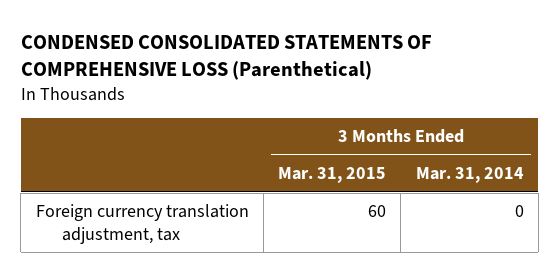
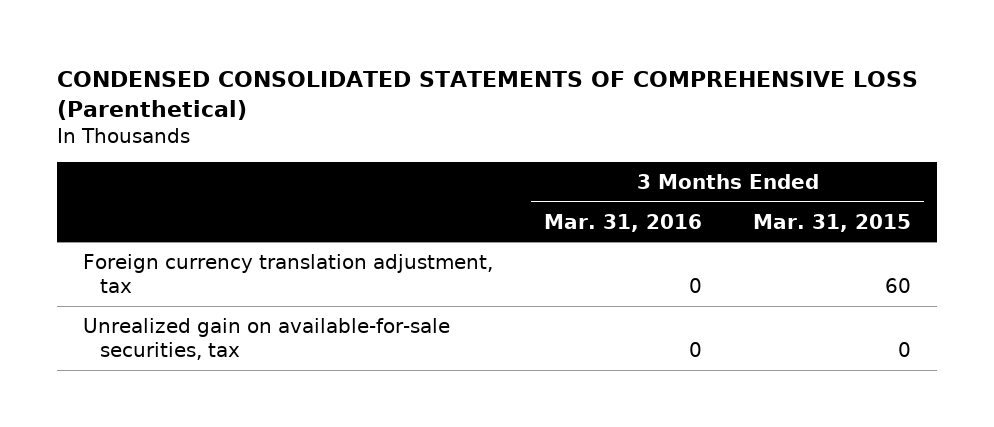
[415,167,524,184] Mar. 31, 2014 -> none
none -> [543,213,702,232] Mar. 31, 2016
none -> [82,317,450,361] Unrealized gain on available-for-sale securities, tax

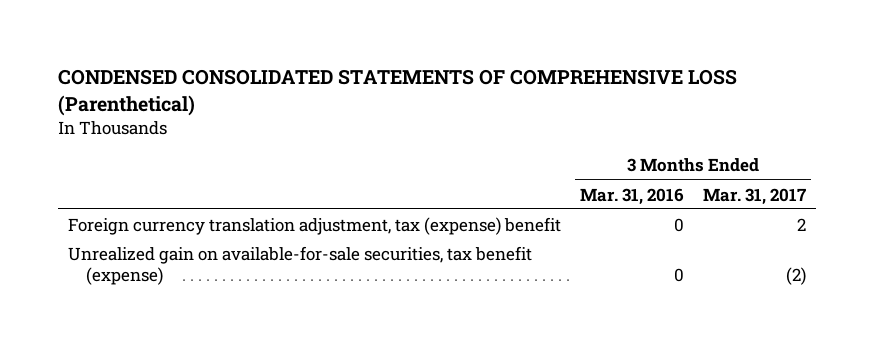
[753,213,912,232] Mar. 31, 2015 -> none
none -> [703,187,807,205] Mar. 31, 2017
[82,253,493,294] Foreign currency translation adjustment, tax -> [67,216,561,235] Foreign currency translation adjustment, tax (expense) benefit
[82,317,450,361] Unrealized gain on available-for-sale securities, tax -> [67,245,532,285] Unrealized gain on available-for-sale securities, tax benefit (expense)

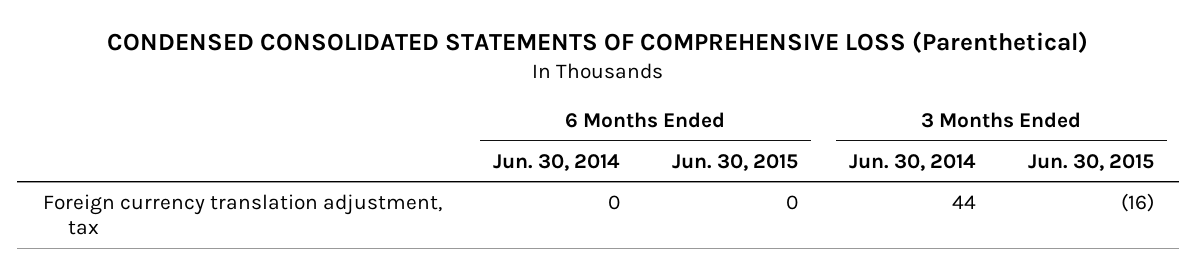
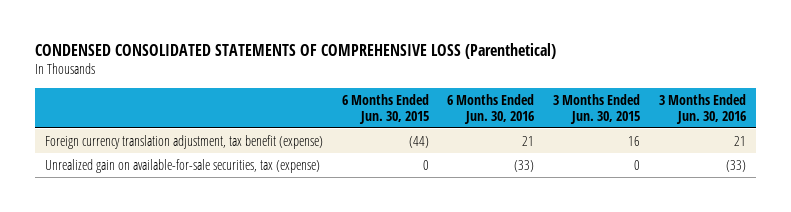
[493,153,621,171] Jun. 30, 2014 -> none
[849,153,977,171] Jun. 30, 2014 -> none
none -> [447,93,535,124] 6 Months Ended Jun. 30, 2016
none -> [659,93,747,124] 3 Months Ended Jun. 30, 2016
[42,194,442,235] Foreign currency translation adjustment, tax -> [44,134,323,149] Foreign currency translation adjustment, tax benefit (expense)
[785,195,798,211] 0 -> [408,135,429,148] (44)
[1120,193,1154,213] (16) -> [628,135,641,146] 16
none -> [44,158,320,173] Unrealized gain on available-for-sale securities, tax (expense)

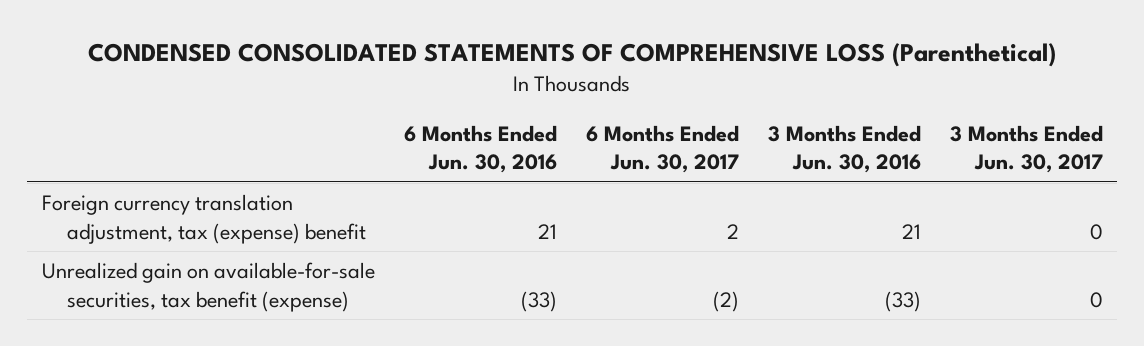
[341,93,429,124] 6 Months Ended Jun. 30, 2015 -> none
[553,93,641,124] 3 Months Ended Jun. 30, 2015 -> none
none -> [585,124,739,173] 6 Months Ended Jun. 30, 2017
none -> [949,124,1103,173] 3 Months Ended Jun. 30, 2017
[44,134,323,149] Foreign currency translation adjustment, tax benefit (expense) -> [41,194,366,244] Foreign currency translation adjustment, tax (expense) benefit
[44,158,320,173] Unrealized gain on available-for-sale securities, tax (expense) -> [41,262,375,312] Unrealized gain on available-for-sale securities, tax benefit (expense)

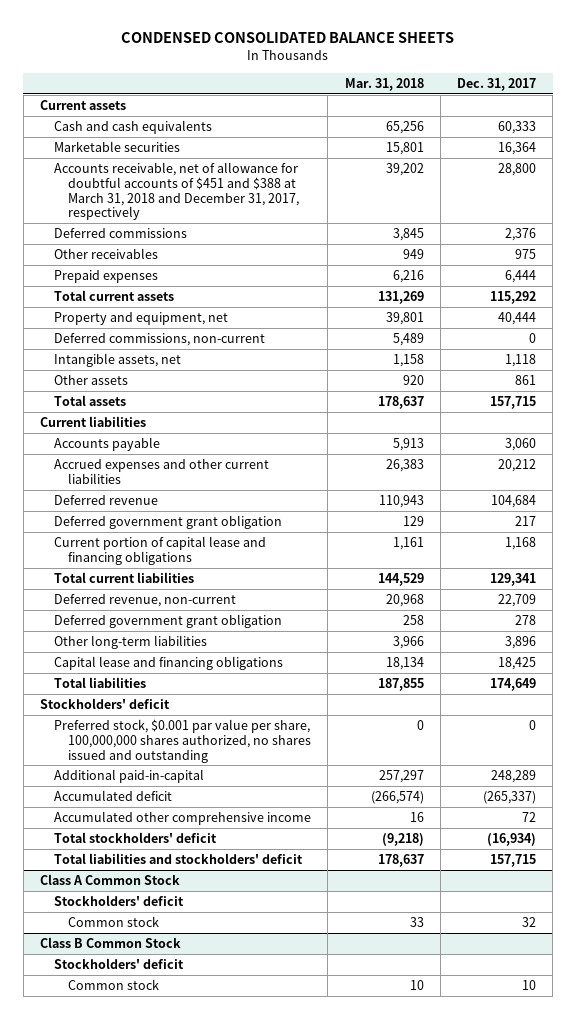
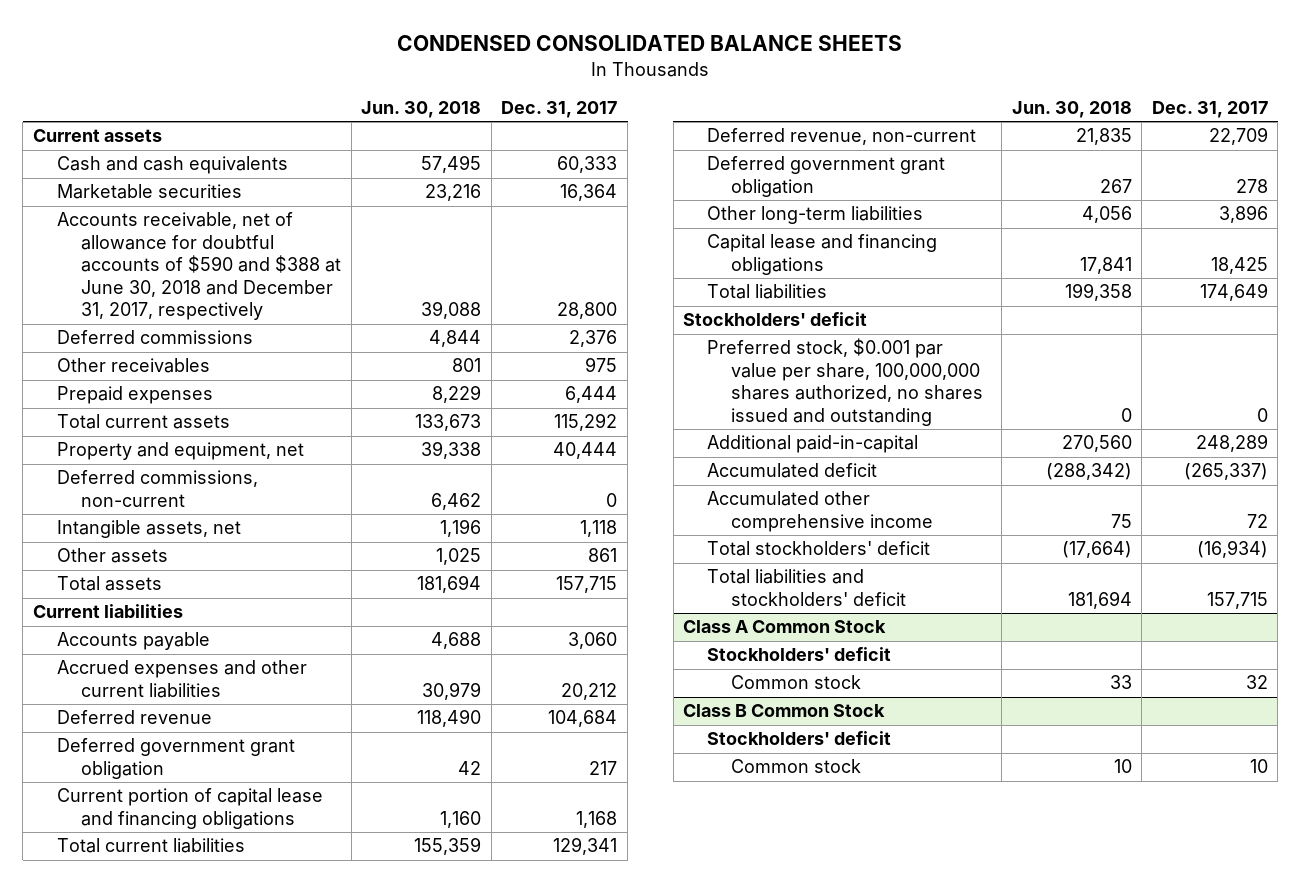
[344,78,424,92] Mar. 31, 2018 -> none
none -> [361,101,482,119] Jun. 30, 2018
[54,162,300,221] Accounts receivable, net of allowance for doubtful accounts of $451 and $388 at March 31, 2018 and December 31, 2017, respectively -> [56,212,341,321] Accounts receivable, net of allowance for doubtful accounts of $590 and $388 at June 30, 2018 and December 31, 2017, respectively

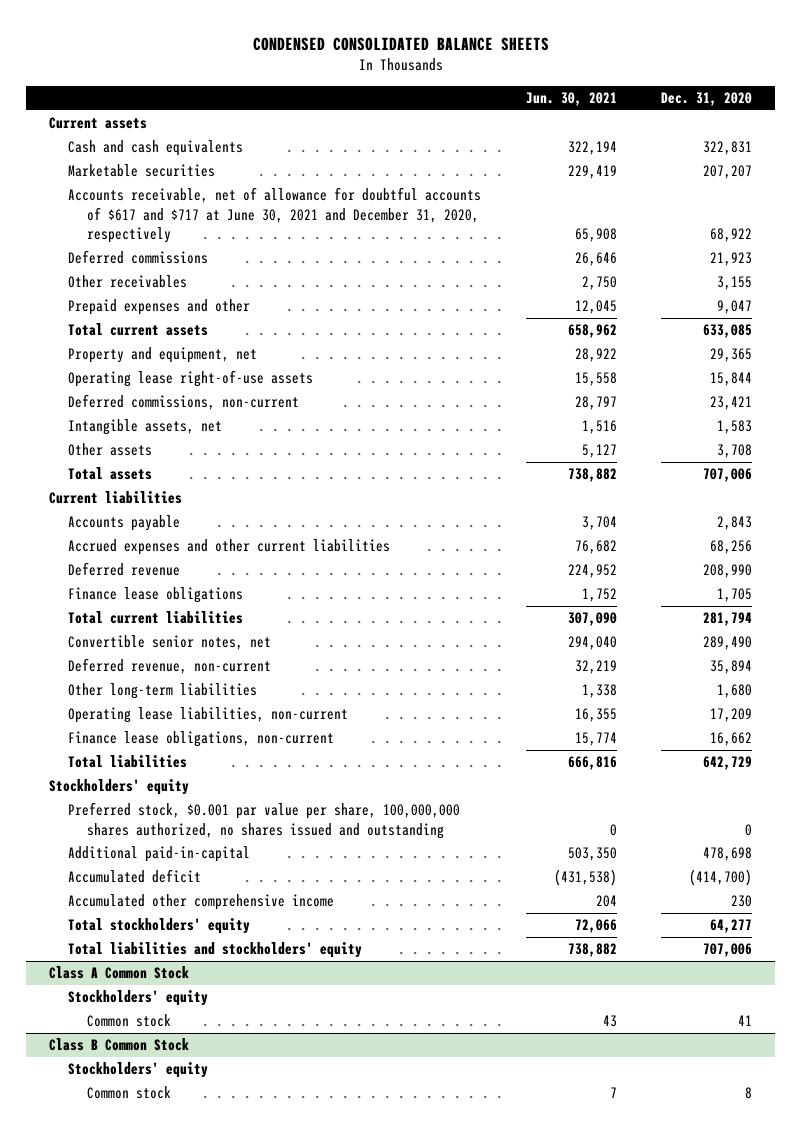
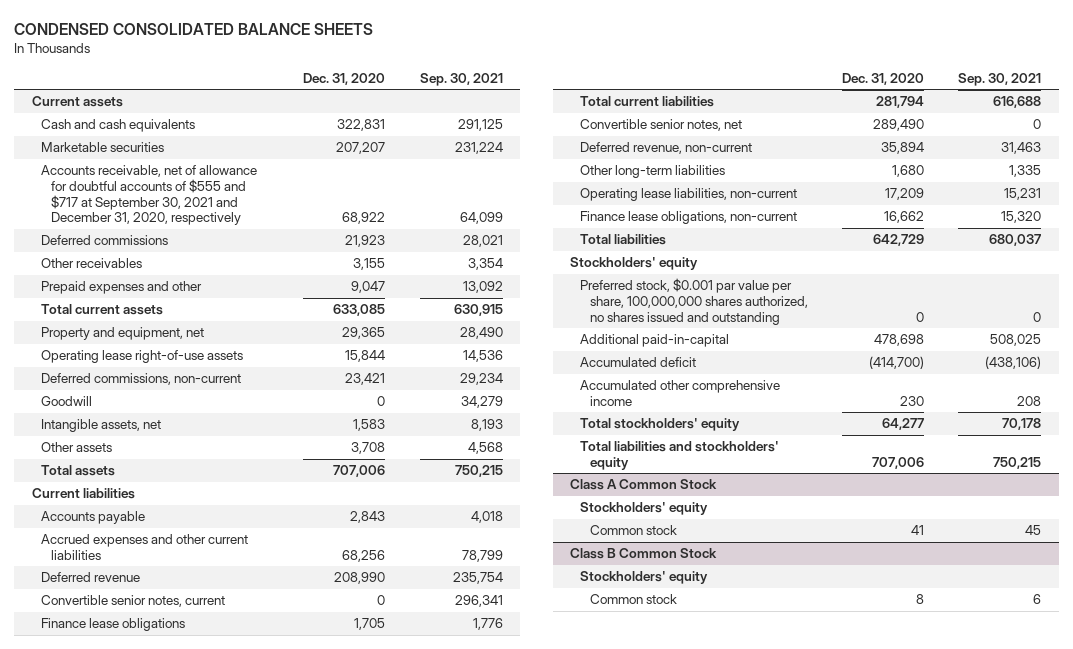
[525,91,617,106] Jun. 30, 2021 -> none
none -> [419,72,503,86] Sep. 30, 2021
[68,187,482,244] Accounts receivable, net of allowance for doubtful accounts of $617 and $717 at June 30, 2021 and December 31, 2020, respectively -> [41,165,258,226] Accounts receivable, net of allowance for doubtful accounts of $555 and $717 at September 30, 2021 and December 31, 2020, respectively
none -> [41,396,93,407] Goodwill
none -> [41,595,226,608] Convertible senior notes, current

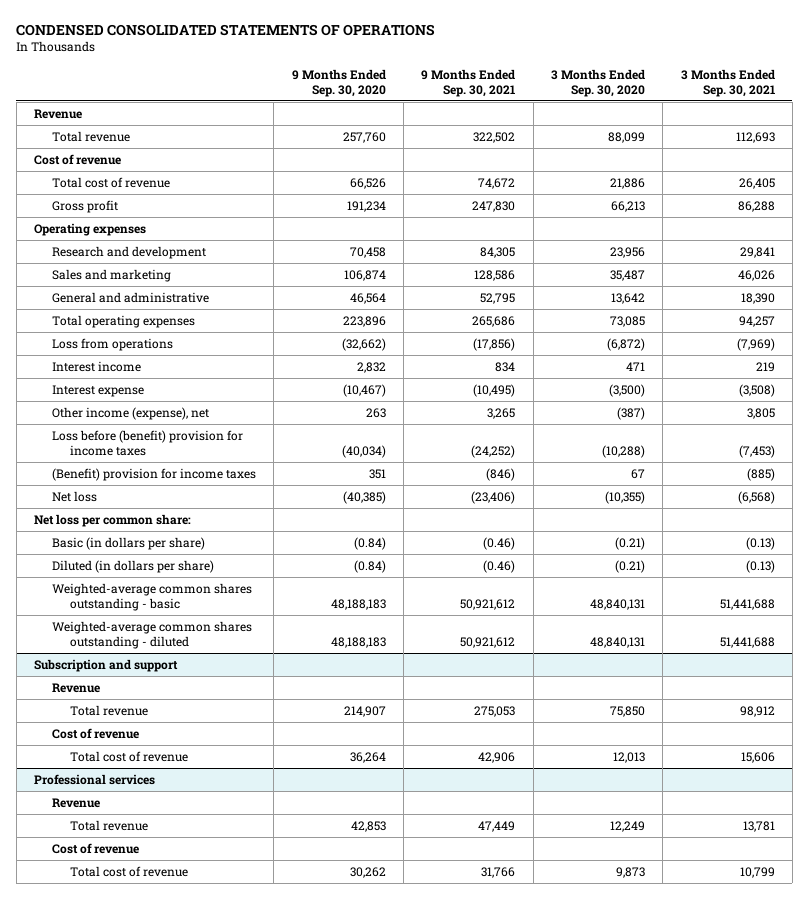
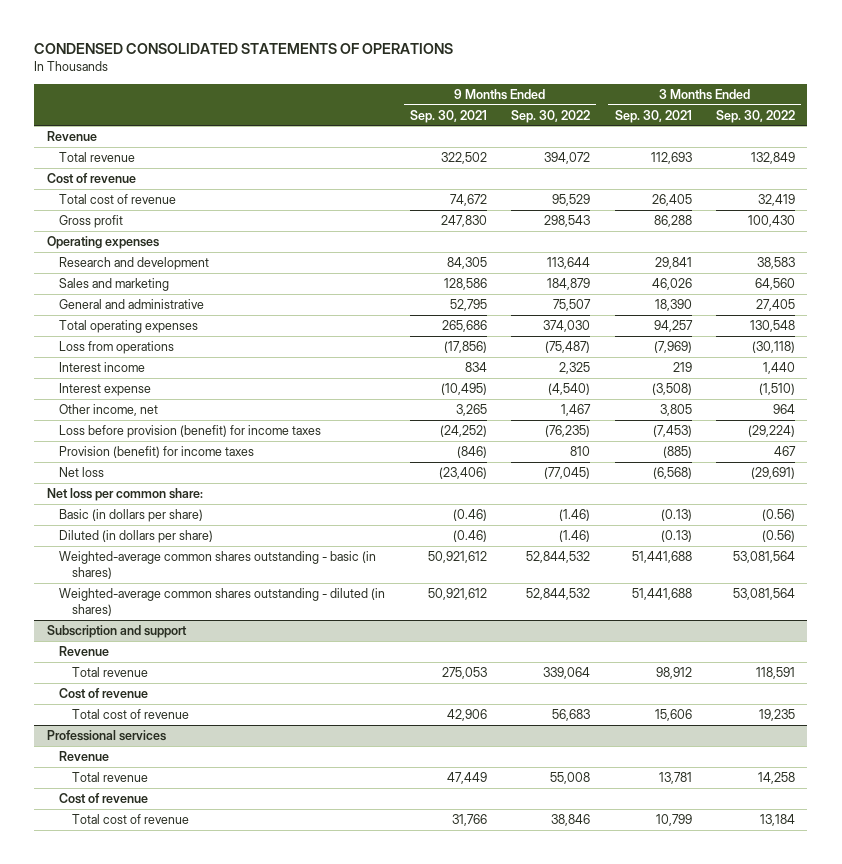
[291,68,386,97] 9 Months Ended Sep. 30, 2020 -> none
[550,68,645,97] 3 Months Ended Sep. 30, 2020 -> none
none -> [511,109,591,123] Sep. 30, 2022
none -> [716,109,796,123] Sep. 30, 2022
[52,406,210,420] Other income (expense), net -> [59,404,159,417] Other income, net
[52,429,244,456] Loss before (benefit) provision for income taxes -> [59,425,322,439] Loss before provision (benefit) for income taxes
[52,467,257,481] (Benefit) provision for income taxes -> [59,446,255,459] Provision (benefit) for income taxes
[52,582,253,611] Weighted-average common shares outstanding - basic -> [59,551,377,580] Weighted-average common shares outstanding - basic (in shares)
[52,620,253,649] Weighted-average common shares outstanding - diluted -> [59,588,386,617] Weighted-average common shares outstanding - diluted (in shares)

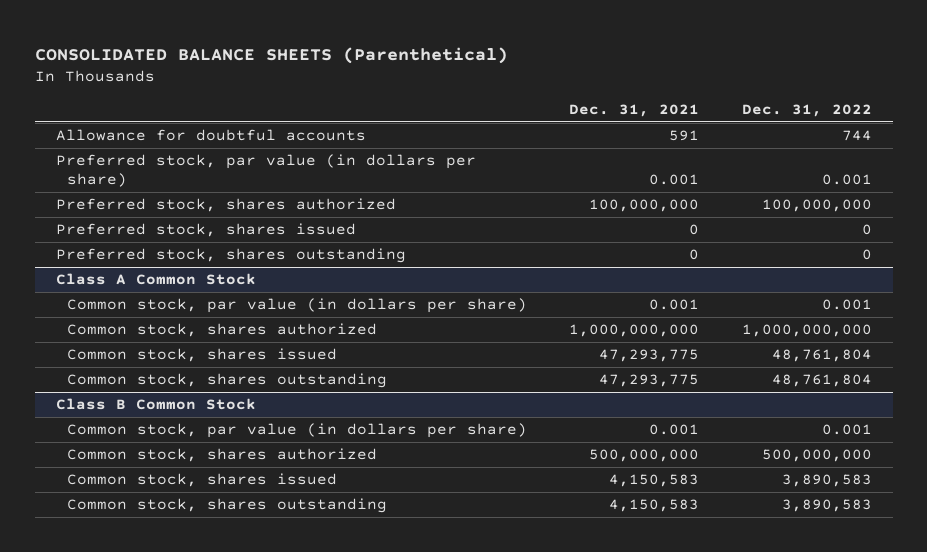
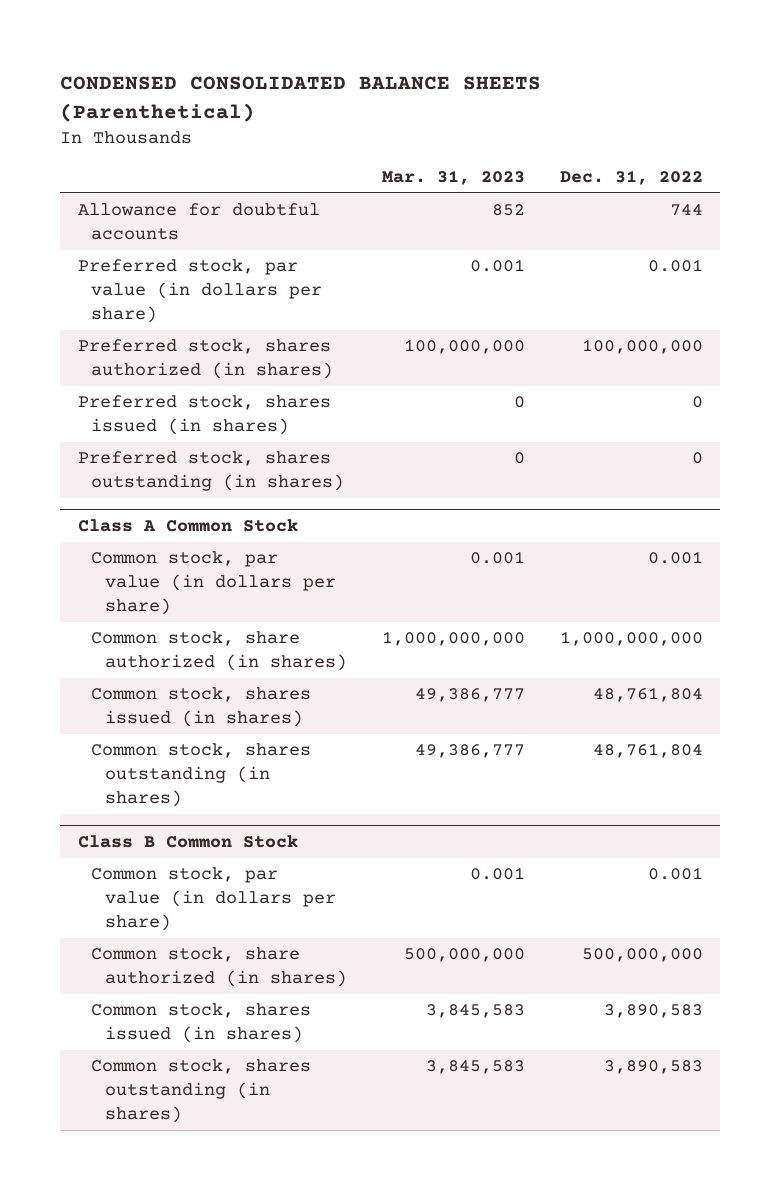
[34,46,508,64] CONSOLIDATED BALANCE SHEETS (Parenthetical) -> [60,75,542,122] CONDENSED CONSOLIDATED BALANCE SHEETS (Parenthetical)
[569,103,700,117] Dec. 31, 2021 -> none
none -> [381,170,525,186] Mar. 31, 2023
[55,198,396,213] Preferred stock, shares authorized -> [77,339,334,380] Preferred stock, shares authorized (in shares)
[55,223,356,238] Preferred stock, shares issued -> [77,395,331,436] Preferred stock, shares issued (in shares)
[55,248,406,264] Preferred stock, shares outstanding -> [77,451,345,492] Preferred stock, shares outstanding (in shares)
[67,323,378,338] Common stock, shares authorized -> [91,631,347,672] Common stock, share authorized (in shares)
[67,348,338,363] Common stock, shares issued -> [91,687,312,728] Common stock, shares issued (in shares)
[67,373,388,389] Common stock, shares outstanding -> [91,743,312,808] Common stock, shares outstanding (in shares)
[67,448,378,463] Common stock, shares authorized -> [91,947,347,988] Common stock, share authorized (in shares)
[67,473,338,488] Common stock, shares issued -> [91,1003,312,1044] Common stock, shares issued (in shares)
[67,498,388,514] Common stock, shares outstanding -> [91,1059,312,1124] Common stock, shares outstanding (in shares)

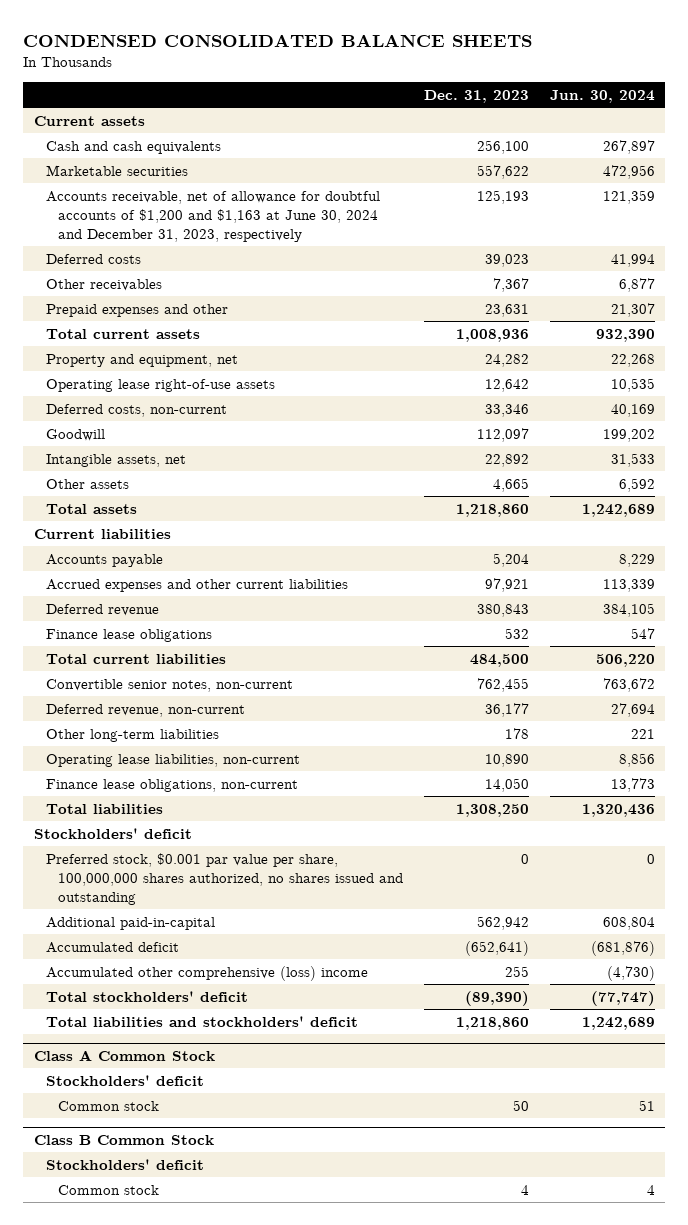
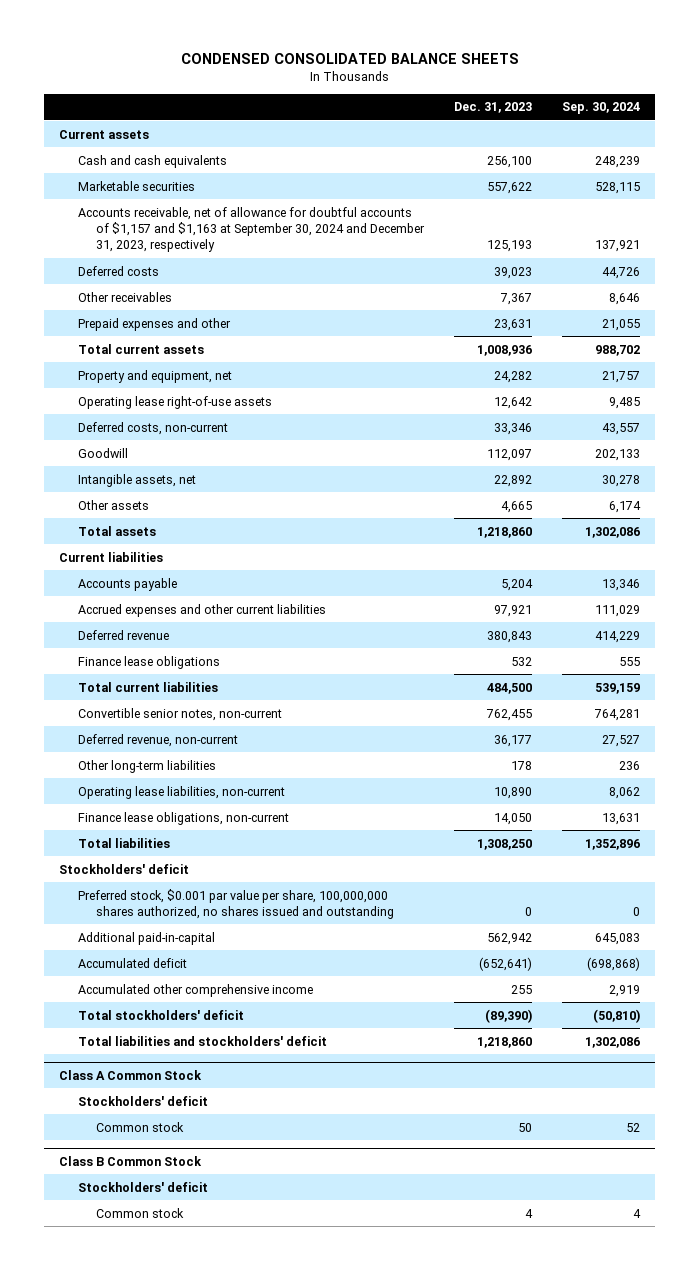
[549,90,655,104] Jun. 30, 2024 -> none
none -> [562,102,641,115] Sep. 30, 2024
[45,190,380,243] Accounts receivable, net of allowance for doubtful accounts of $1,200 and $1,163 at June 30, 2024 and December 31, 2023, respectively -> [77,206,426,253] Accounts receivable, net of allowance for doubtful accounts of $1,157 and $1,163 at September 30, 2024 and December 31, 2023, respectively
[45,965,368,981] Accumulated other comprehensive (loss) income -> [77,983,313,997] Accumulated other comprehensive income

